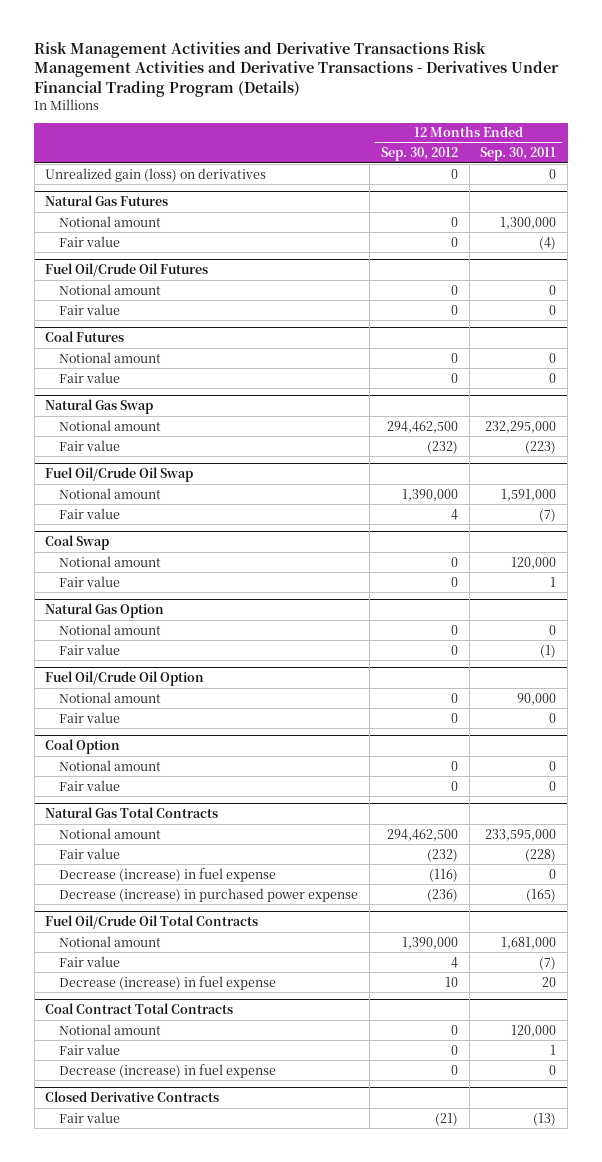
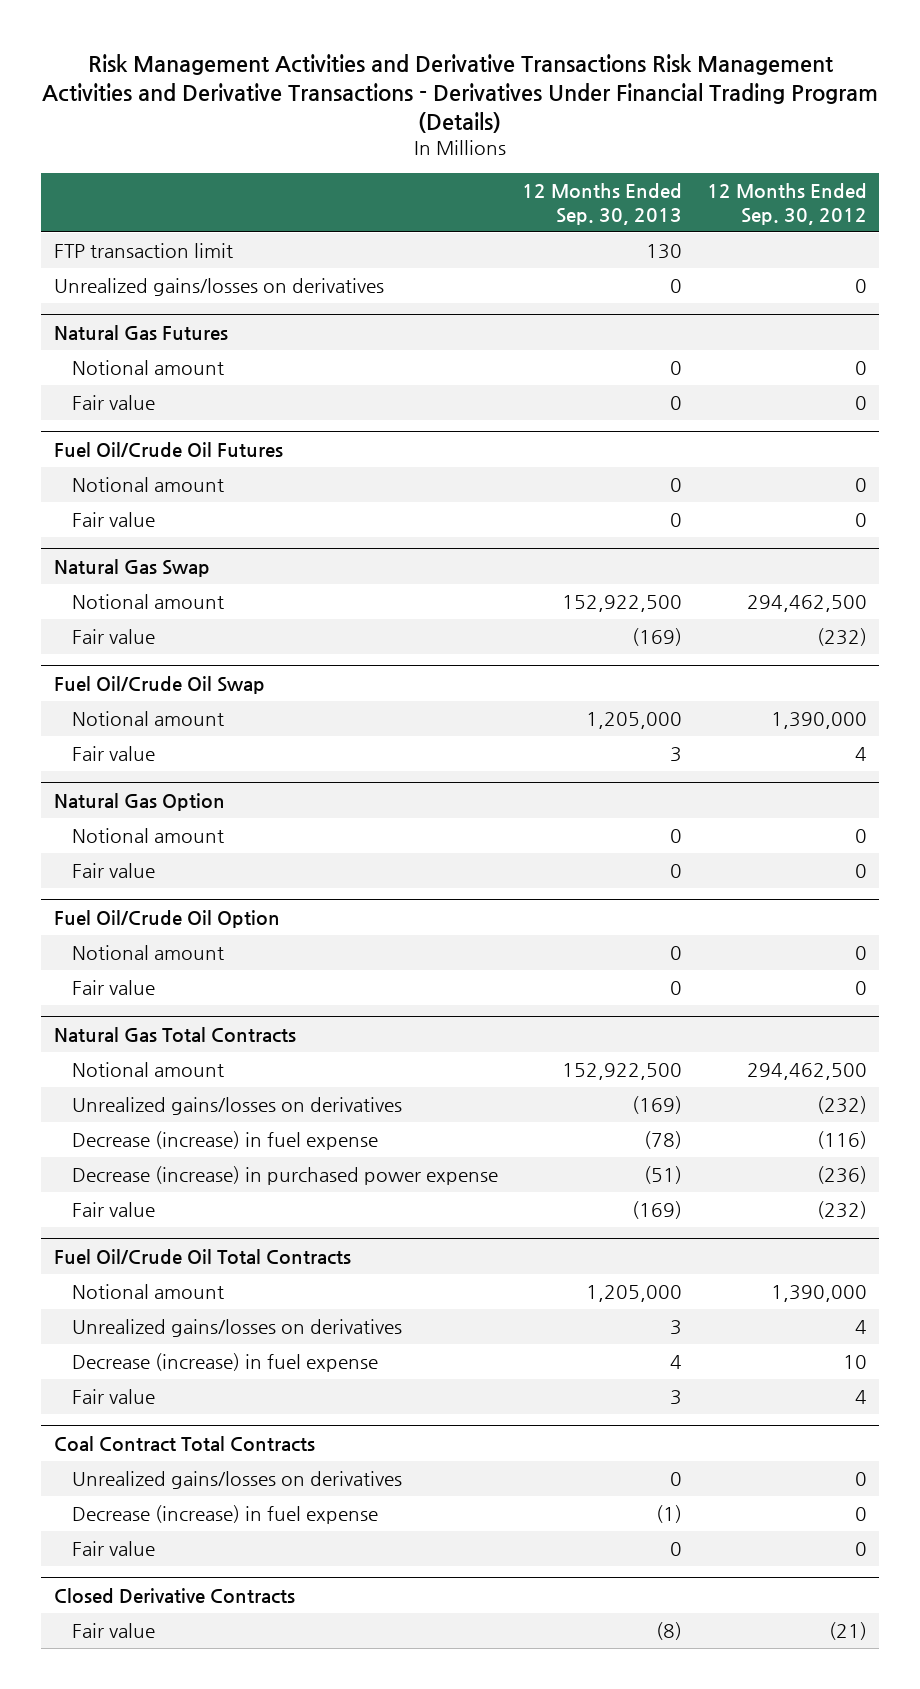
[480,147,557,162] Sep. 30, 2011 -> none
none -> [522,183,683,225] 12 Months Ended Sep. 30, 2013
none -> [53,242,233,258] FTP transaction limit
[45,167,267,182] Unrealized gain (loss) on derivatives -> [53,277,384,296] Unrealized gains/losses on derivatives
[45,331,125,343] Coal Futures -> none
[59,351,162,363] Notional amount -> none
[59,371,121,383] Fair value -> none
[45,535,110,551] Coal Swap -> none
[59,555,162,567] Notional amount -> none
[59,575,121,587] Fair value -> none
[45,739,121,755] Coal Option -> none
[59,759,162,771] Notional amount -> none
[59,779,121,791] Fair value -> none
none -> [72,1096,403,1115] Unrealized gains/losses on derivatives
[59,847,121,859] Fair value -> [72,1201,156,1217] Fair value
none -> [72,1318,403,1337] Unrealized gains/losses on derivatives
[59,955,121,967] Fair value -> [72,1388,156,1404] Fair value
[59,1023,162,1035] Notional amount -> none
none -> [72,1470,403,1489] Unrealized gains/losses on derivatives
[59,1043,121,1055] Fair value -> [72,1540,156,1556] Fair value

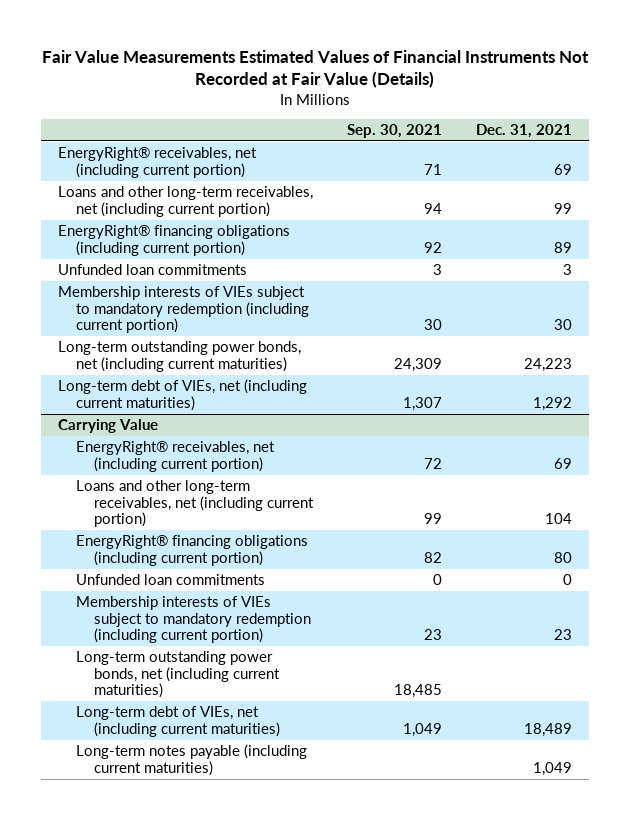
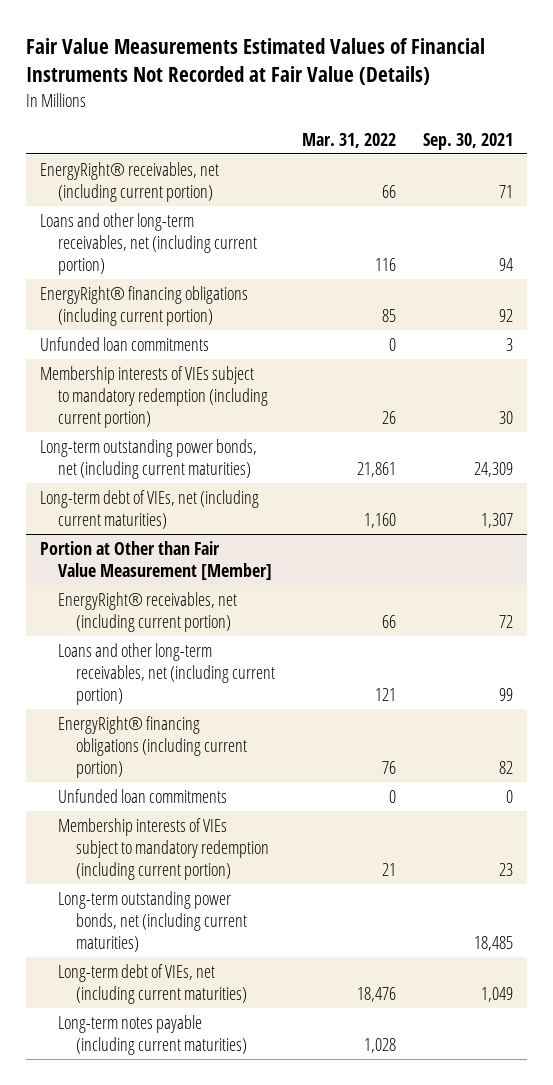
[476,124,573,139] Dec. 31, 2021 -> none
none -> [301,132,396,148] Mar. 31, 2022
[57,419,158,434] Carrying Value -> [39,540,272,581] Portion at Other than Fair Value Measurement [Member]

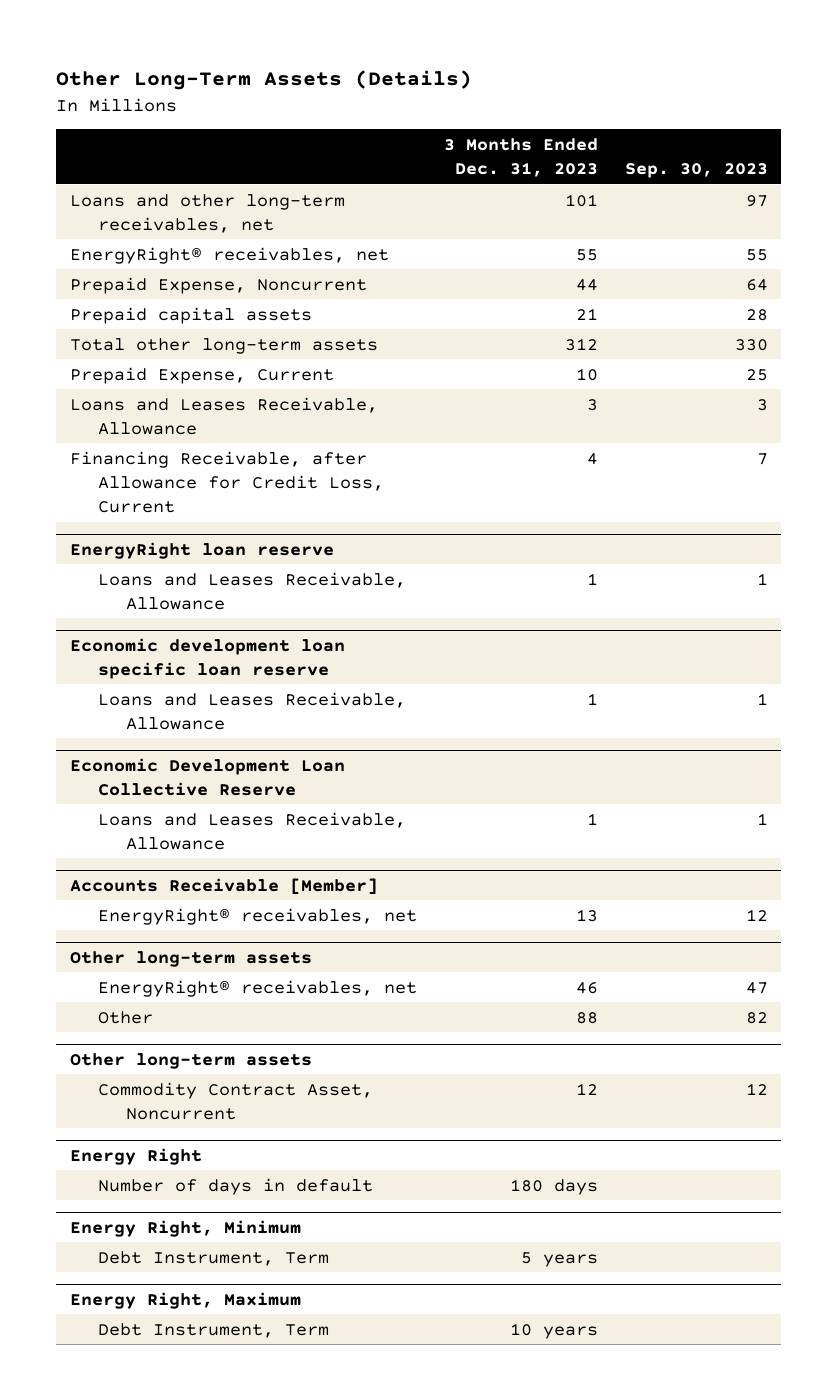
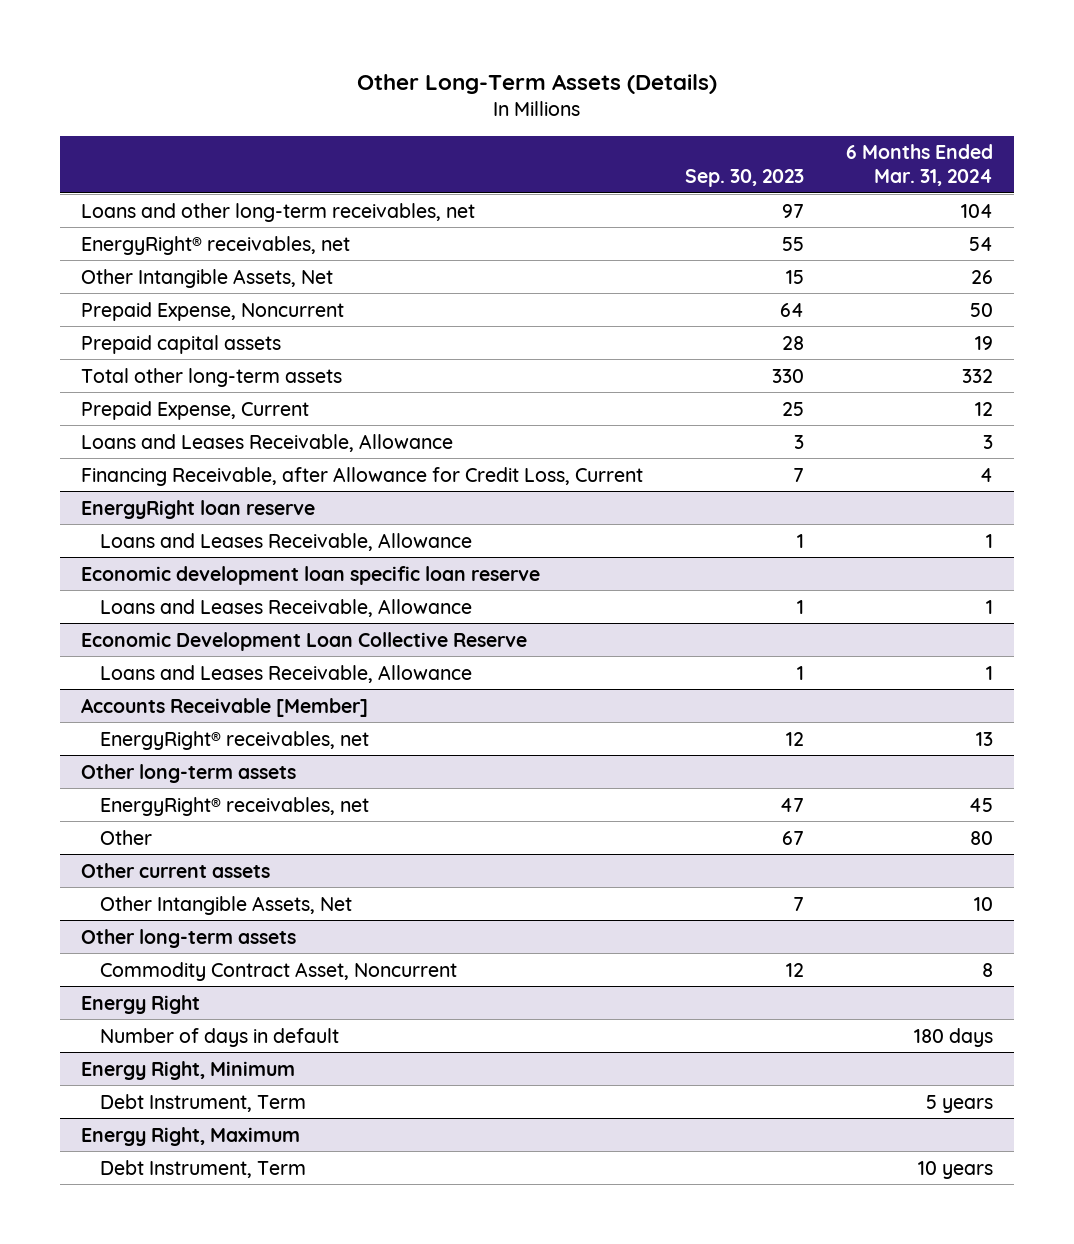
[443,137,598,177] 3 Months Ended Dec. 31, 2023 -> none
none -> [845,144,993,186] 6 Months Ended Mar. 31, 2024
none -> [81,268,334,288] Other Intangible Assets, Net
[745,1011,768,1024] 82 -> [782,830,805,845] 67
none -> [81,862,271,878] Other current assets
none -> [99,895,352,915] Other Intangible Assets, Net

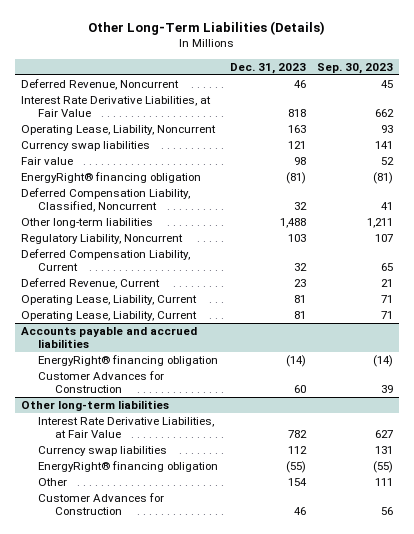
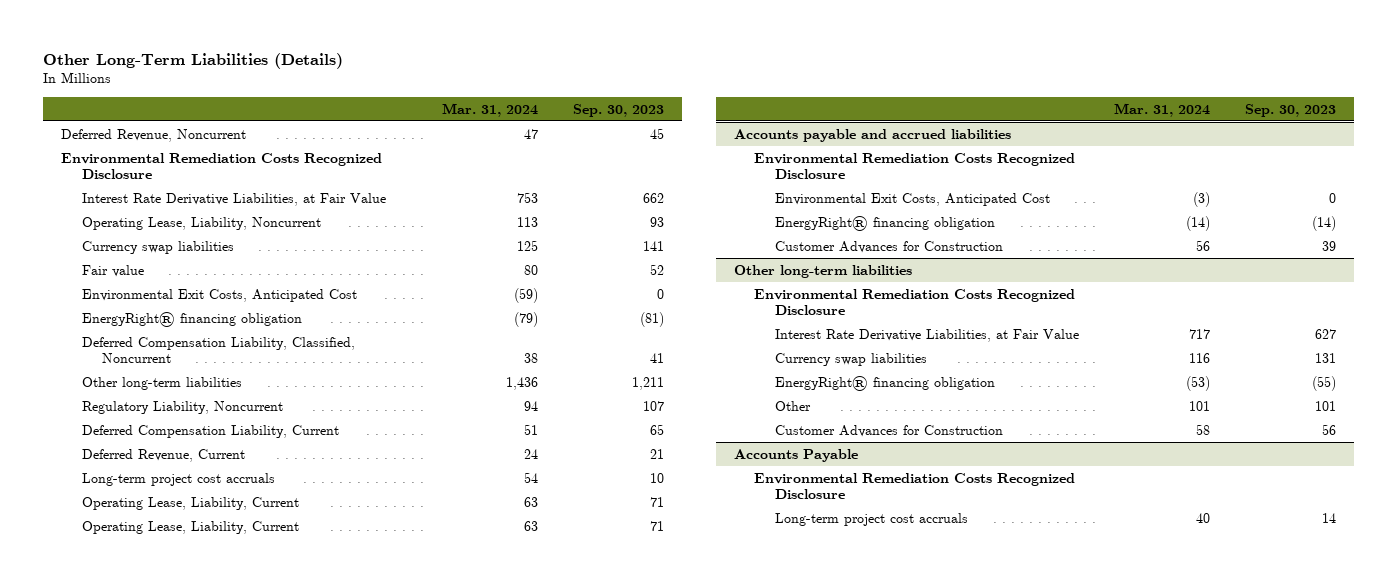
[229,62,306,74] Dec. 31, 2023 -> none
none -> [441,102,538,117] Mar. 31, 2024
none -> [61,152,383,180] Environmental Remediation Costs Recognized Disclosure
none -> [81,288,357,302] Environmental Exit Costs, Anticipated Cost
none -> [81,472,275,486] Long-term project cost accruals
none -> [754,152,1076,180] Environmental Remediation Costs Recognized Disclosure
none -> [774,192,1050,206] Environmental Exit Costs, Anticipated Cost
none -> [754,288,1076,316] Environmental Remediation Costs Recognized Disclosure
[375,478,394,487] 111 -> [1315,400,1337,411] 101
none -> [733,448,858,462] Accounts Payable
none -> [754,472,1076,500] Environmental Remediation Costs Recognized Disclosure
none -> [774,512,968,526] Long-term project cost accruals

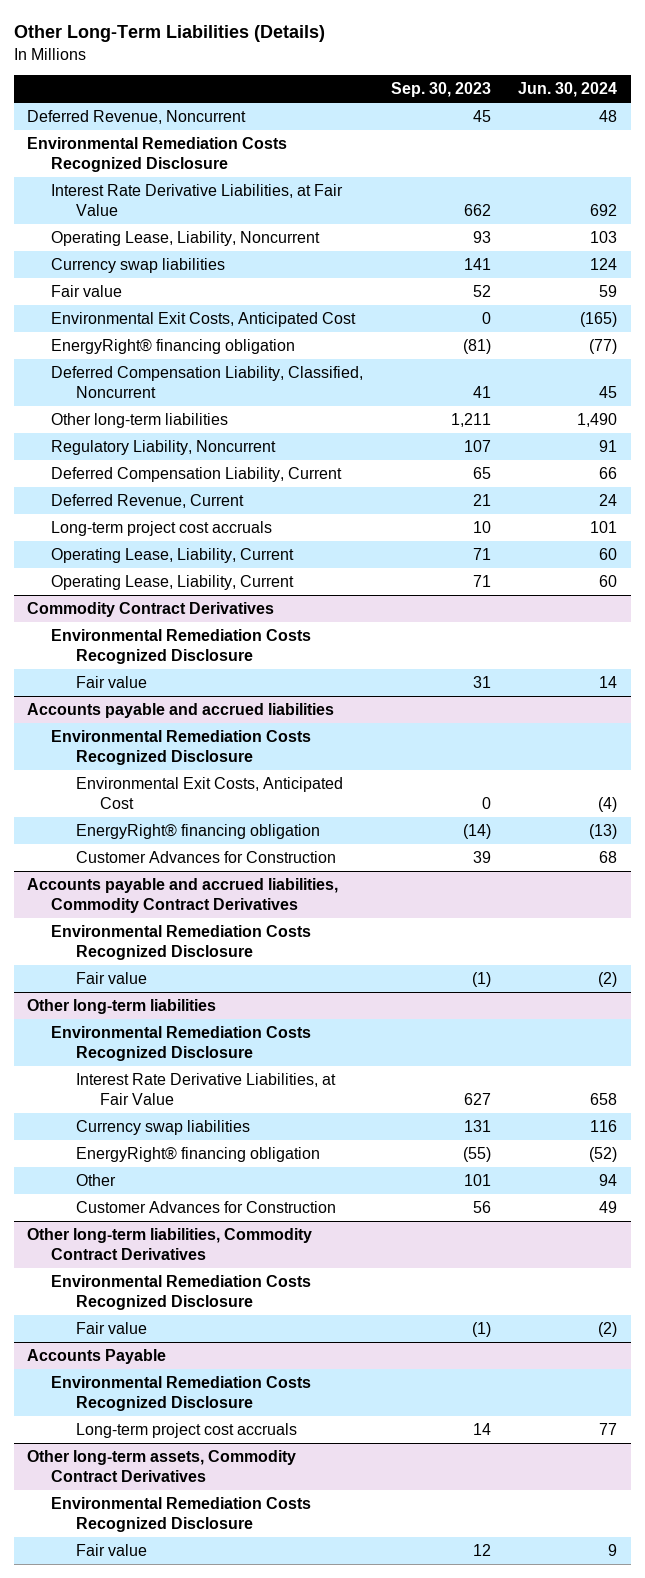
[441,102,538,117] Mar. 31, 2024 -> none
none -> [518,82,618,98] Jun. 30, 2024
none -> [27,601,275,617] Commodity Contract Derivatives
none -> [51,628,312,665] Environmental Remediation Costs Recognized Disclosure
none -> [75,675,147,688] Fair value
none -> [27,877,339,914] Accounts payable and accrued liabilities, Commodity Contract Derivatives
none -> [51,924,312,961] Environmental Remediation Costs Recognized Disclosure
none -> [75,971,147,984] Fair value
none -> [27,1227,313,1261] Other long-term liabilities, Commodity Contract Derivatives
none -> [51,1274,312,1311] Environmental Remediation Costs Recognized Disclosure
none -> [75,1321,147,1334] Fair value
none -> [27,1449,297,1483] Other long-term assets, Commodity Contract Derivatives
none -> [51,1496,312,1533] Environmental Remediation Costs Recognized Disclosure
none -> [75,1543,147,1556] Fair value

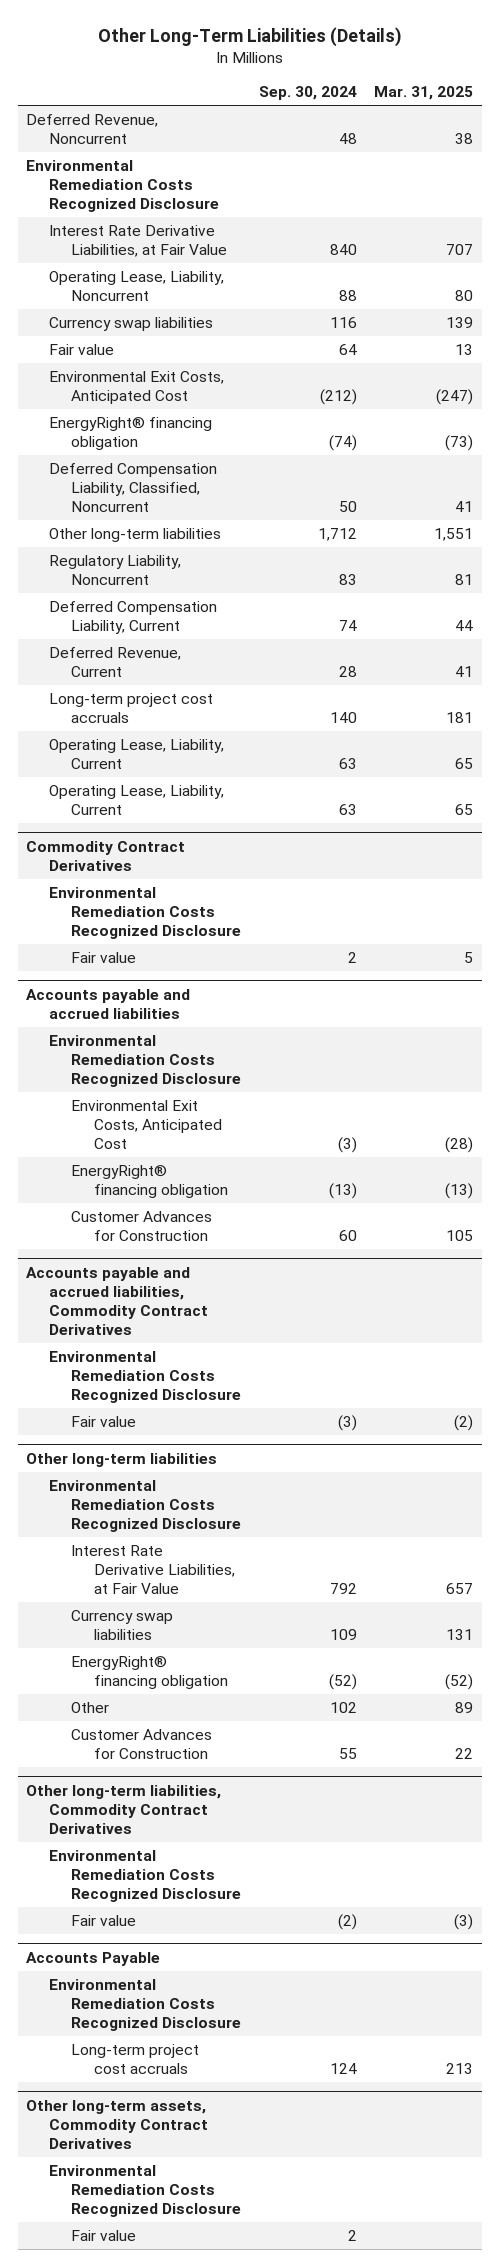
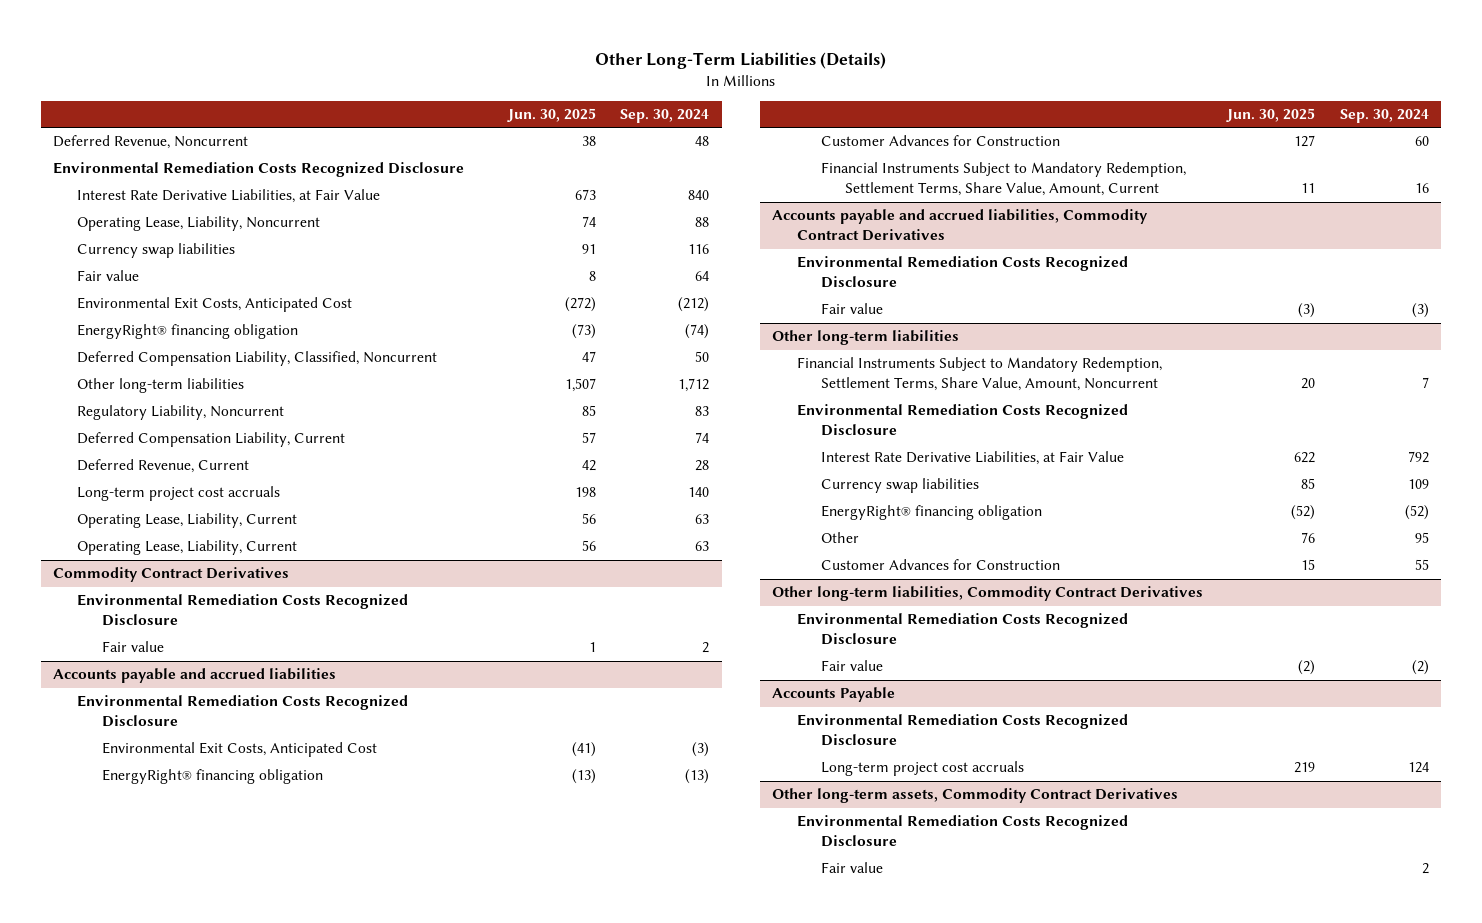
[374,86,474,101] Mar. 31, 2025 -> none
none -> [507,108,597,123] Jun. 30, 2025
none -> [820,162,1186,197] Financial Instruments Subject to Mandatory Redemption, Settlement Terms, Share Value, Amount, Current
none -> [796,357,1162,392] Financial Instruments Subject to Mandatory Redemption, Settlement Terms, Share Value, Amount, Noncurrent
[329,1701,357,1713] 102 -> [1414,532,1429,544] 95

